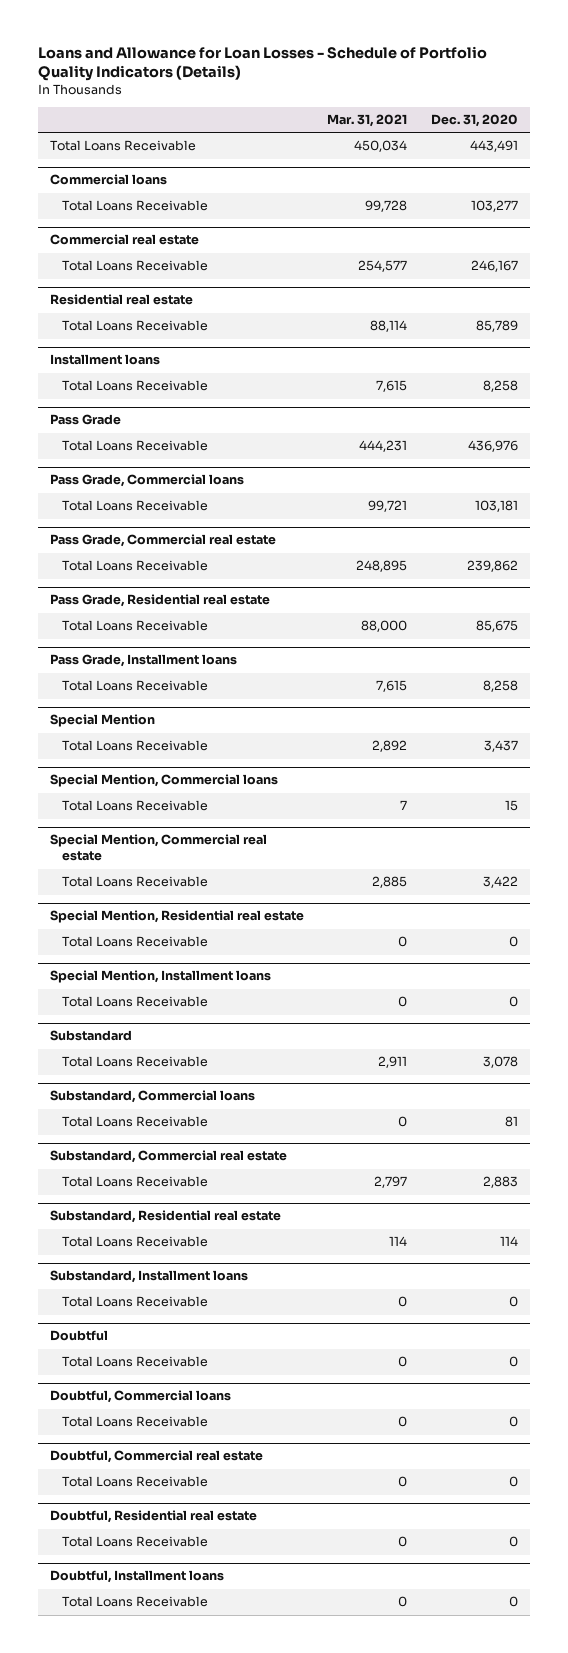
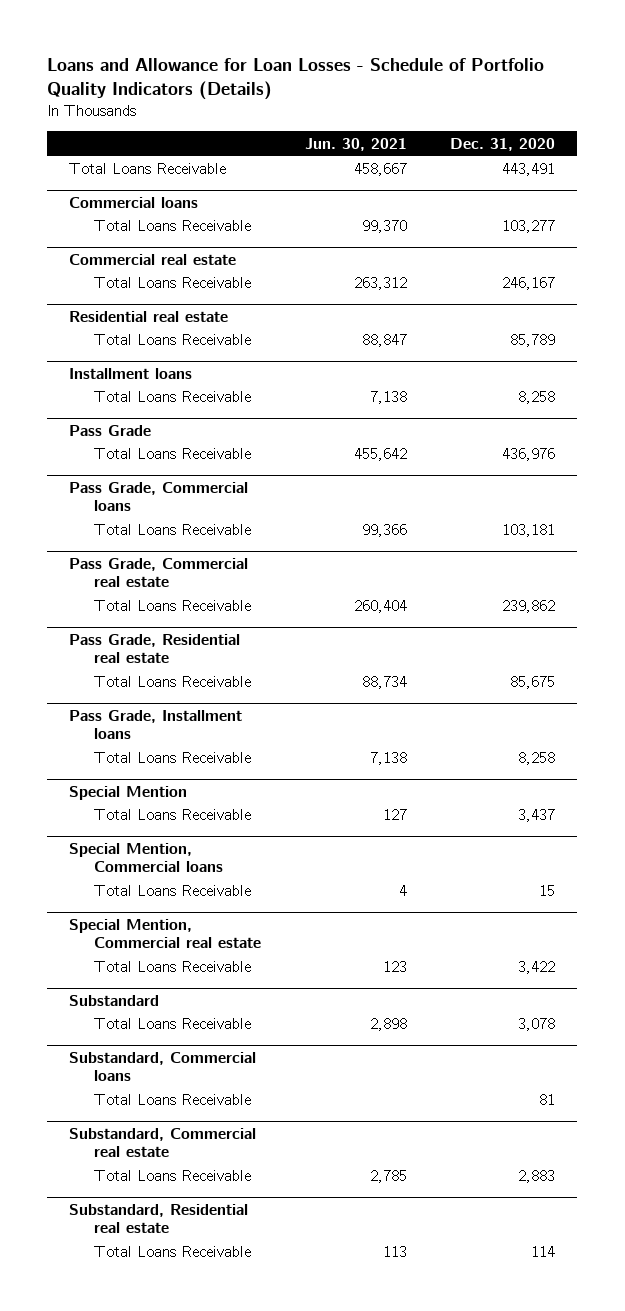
[327,113,408,127] Mar. 31, 2021 -> none
none -> [304,137,407,151] Jun. 30, 2021
[49,910,304,924] Special Mention, Residential real estate -> none
[61,936,208,948] Total Loans Receivable -> none
[49,970,271,984] Special Mention, Installment loans -> none
[61,996,208,1008] Total Loans Receivable -> none
[49,1270,248,1284] Substandard, Installment loans -> none
[61,1296,208,1308] Total Loans Receivable -> none
[49,1330,108,1342] Doubtful -> none
[61,1356,208,1368] Total Loans Receivable -> none
[49,1390,231,1404] Doubtful, Commercial loans -> none
[61,1416,208,1428] Total Loans Receivable -> none
[49,1450,263,1464] Doubtful, Commercial real estate -> none
[61,1476,208,1488] Total Loans Receivable -> none
[49,1510,257,1524] Doubtful, Residential real estate -> none
[61,1536,208,1548] Total Loans Receivable -> none
[49,1570,224,1584] Doubtful, Installment loans -> none
[61,1596,208,1608] Total Loans Receivable -> none

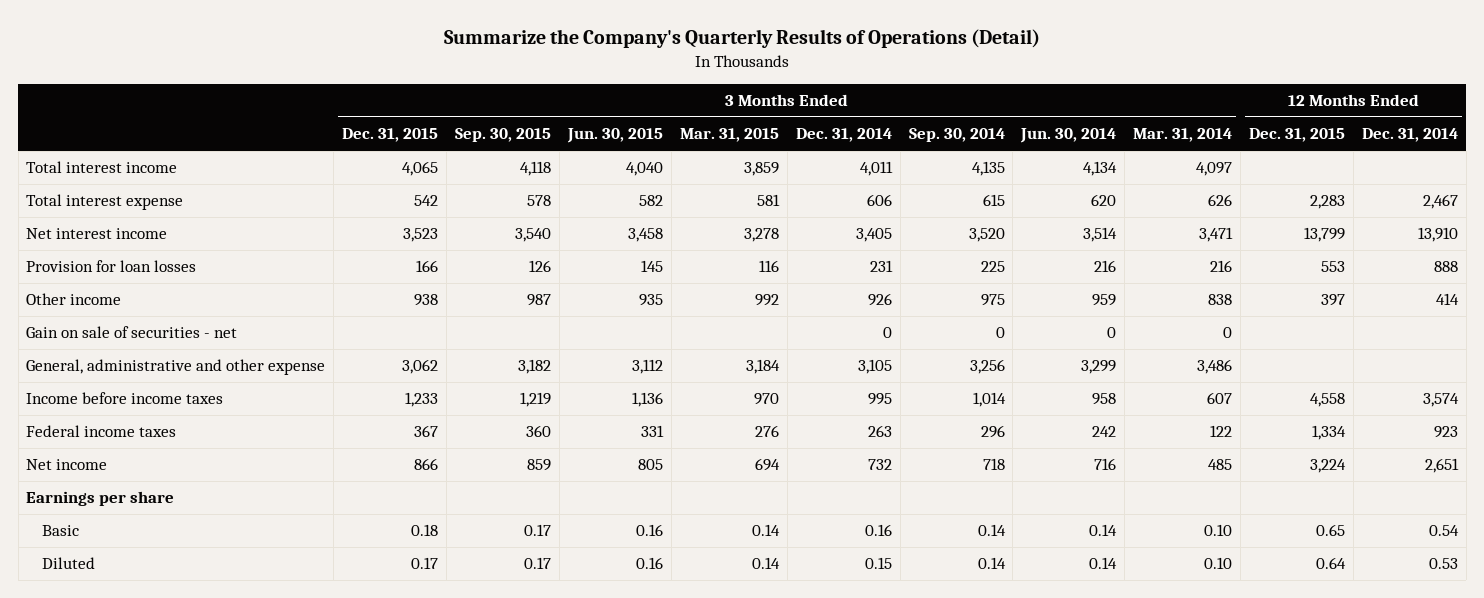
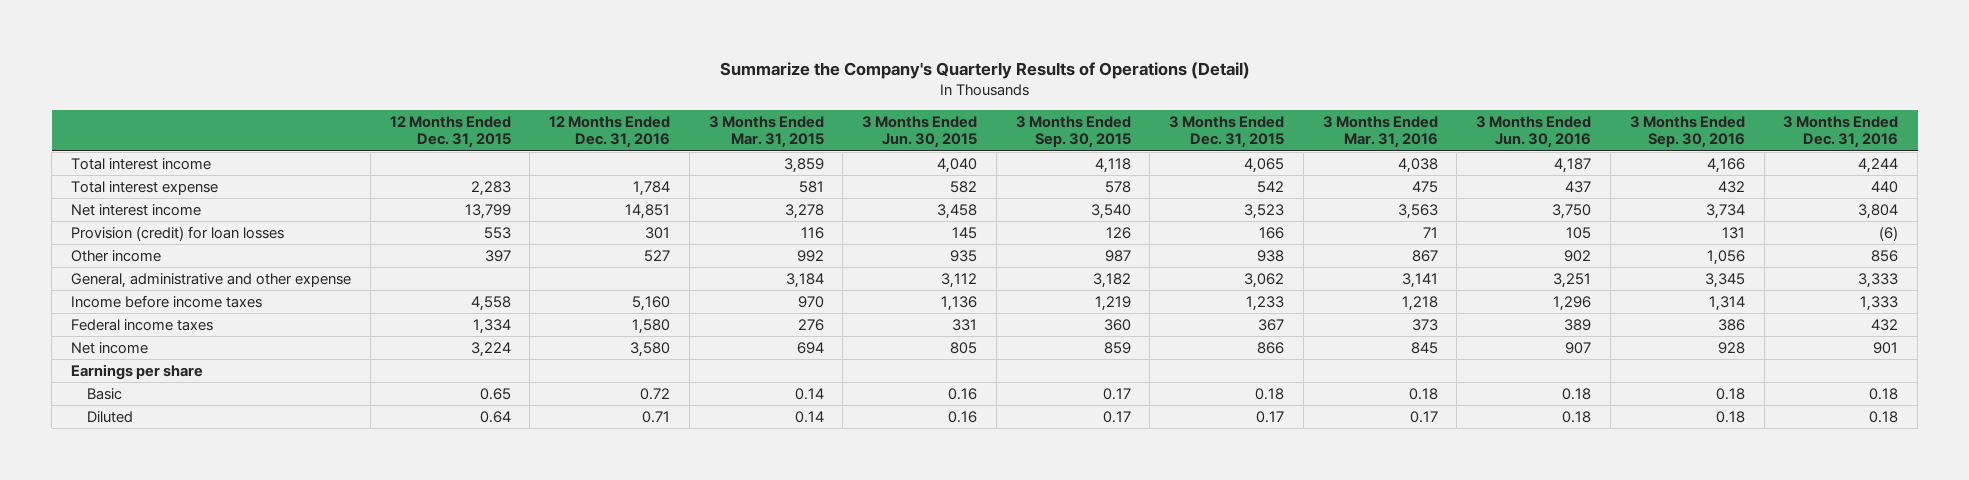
[795,128,892,143] Dec. 31, 2014 -> none
[908,128,1005,143] Sep. 30, 2014 -> none
[1020,128,1117,144] Jun. 30, 2014 -> none
[1133,128,1233,143] Mar. 31, 2014 -> none
[1361,128,1458,143] Dec. 31, 2014 -> none
none -> [549,115,671,149] 12 Months Ended Dec. 31, 2016
none -> [1322,115,1438,149] 3 Months Ended Mar. 31, 2016
none -> [1476,115,1592,149] 3 Months Ended Jun. 30, 2016
none -> [1629,115,1745,149] 3 Months Ended Sep. 30, 2016
none -> [1783,115,1899,149] 3 Months Ended Dec. 31, 2016
[26,260,197,273] Provision for loan losses -> [71,225,285,241] Provision (credit) for loan losses
[26,326,238,339] Gain on sale of securities - net -> none

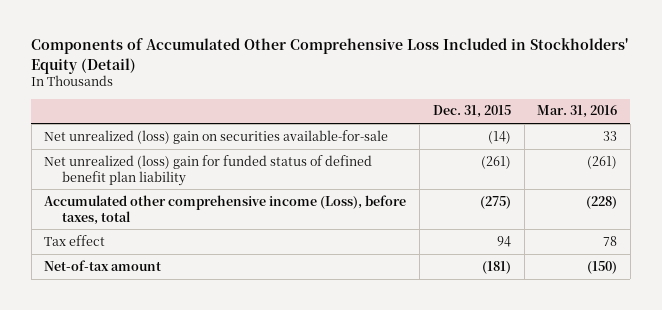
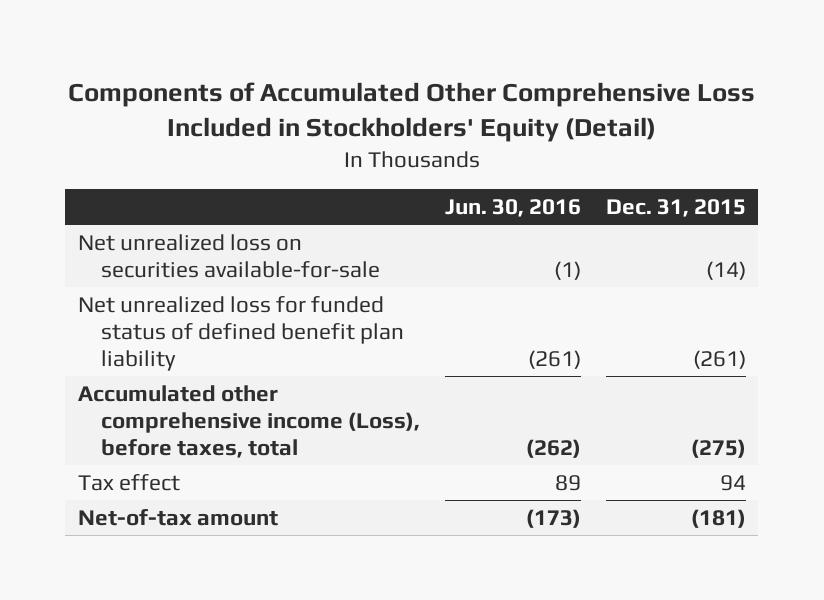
[537,105,618,119] Mar. 31, 2016 -> none
none -> [445,199,582,218] Jun. 30, 2016
[44,129,389,144] Net unrealized (loss) gain on securities available-for-sale -> [77,233,381,279] Net unrealized loss on securities available-for-sale
[44,154,373,186] Net unrealized (loss) gain for funded status of defined benefit plan liability -> [77,295,405,372] Net unrealized loss for funded status of defined benefit plan liability

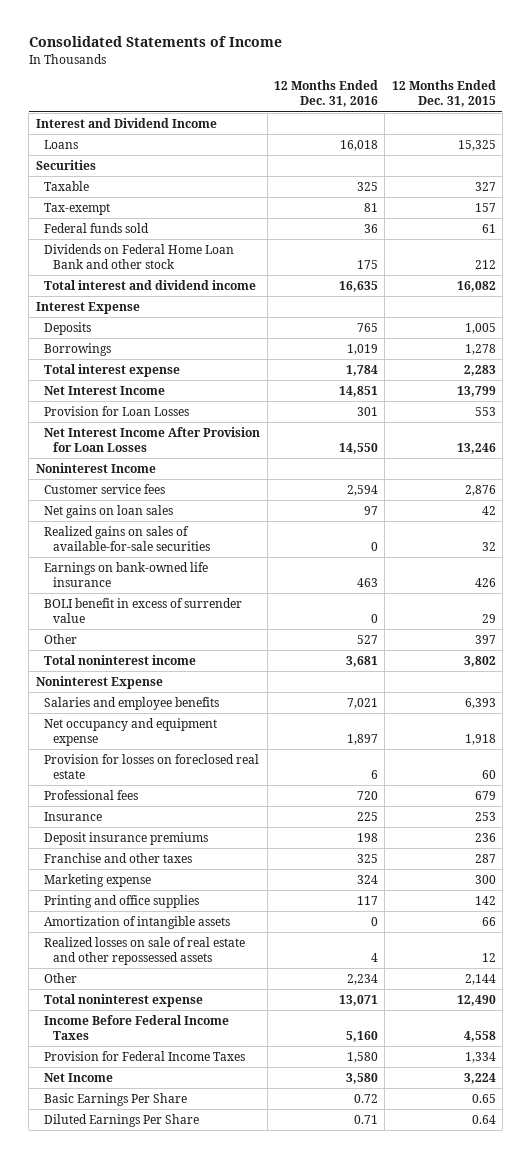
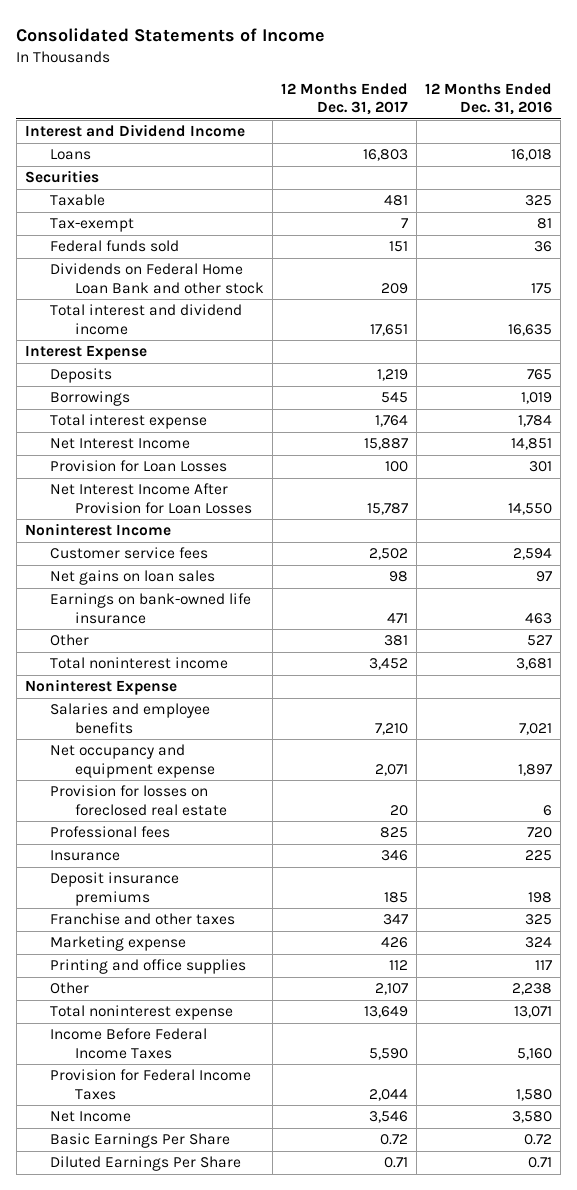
[391,80,496,108] 12 Months Ended Dec. 31, 2015 -> none
none -> [280,82,408,116] 12 Months Ended Dec. 31, 2017
[44,525,211,551] Realized gains on sales of available-for-sale securities -> none
[44,597,243,623] BOLI benefit in excess of surrender value -> none
[44,915,231,929] Amortization of intangible assets -> none
[44,936,246,965] Realized losses on sale of real estate and other repossessed assets -> none
[347,973,379,985] 2,234 -> [512,983,553,996] 2,238

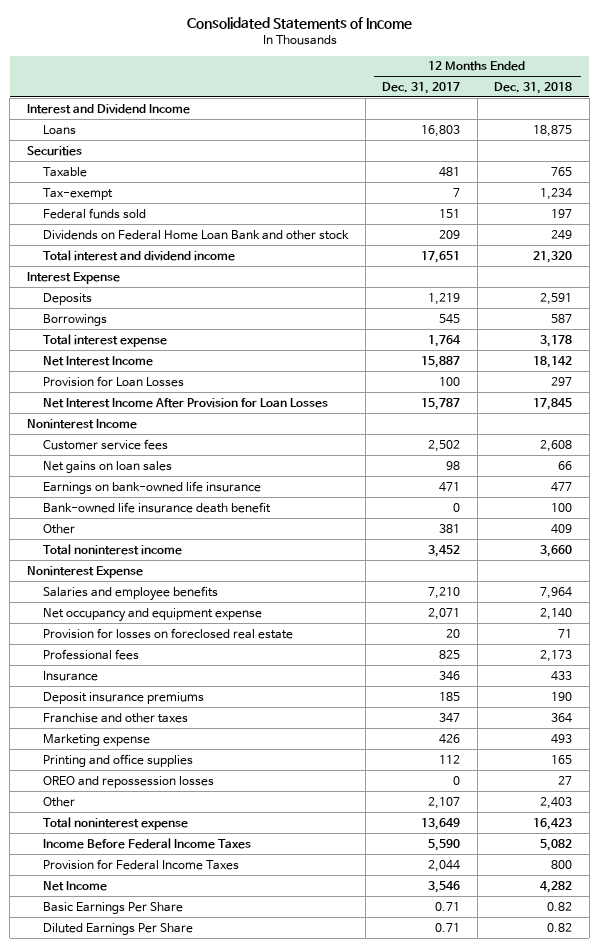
[425,82,553,116] 12 Months Ended Dec. 31, 2016 -> none
none -> [494,81,573,94] Dec. 31, 2018
none -> [43,501,272,513] Bank-owned life insurance death benefit
none -> [43,775,215,788] OREO and repossession losses
[379,1134,408,1146] 0.72 -> [435,901,461,911] 0.71

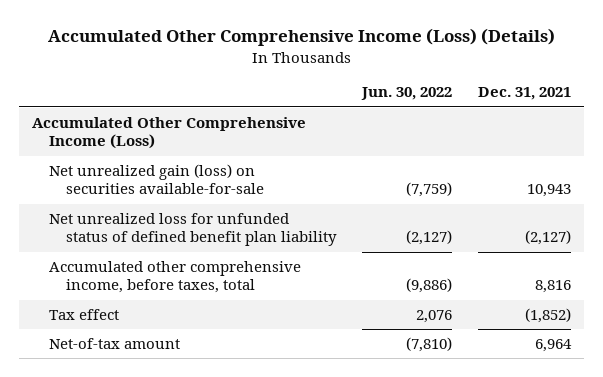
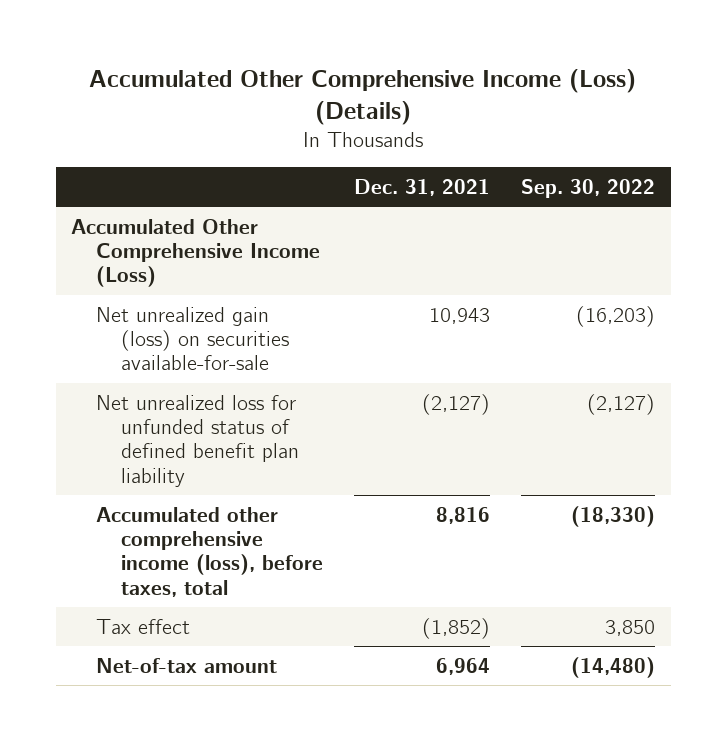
[360,87,452,101] Jun. 30, 2022 -> none
none -> [521,178,656,198] Sep. 30, 2022
[49,261,302,294] Accumulated other comprehensive income, before taxes, total -> [96,506,324,597] Accumulated other comprehensive income (loss), before taxes, total

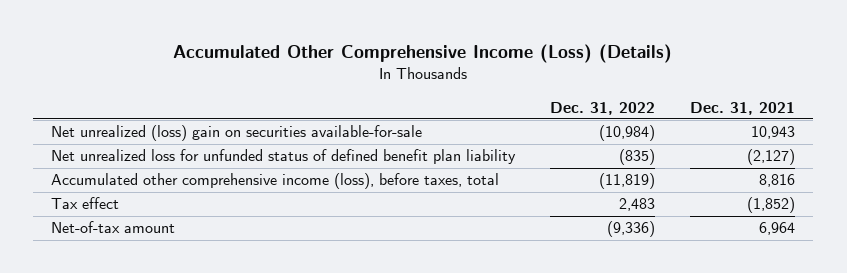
[521,178,656,198] Sep. 30, 2022 -> none
none -> [550,101,656,115] Dec. 31, 2022
[71,218,321,288] Accumulated Other Comprehensive Income (Loss) -> none
[96,306,290,371] Net unrealized gain (loss) on securities available-for-sale -> [51,125,423,142] Net unrealized (loss) gain on securities available-for-sale

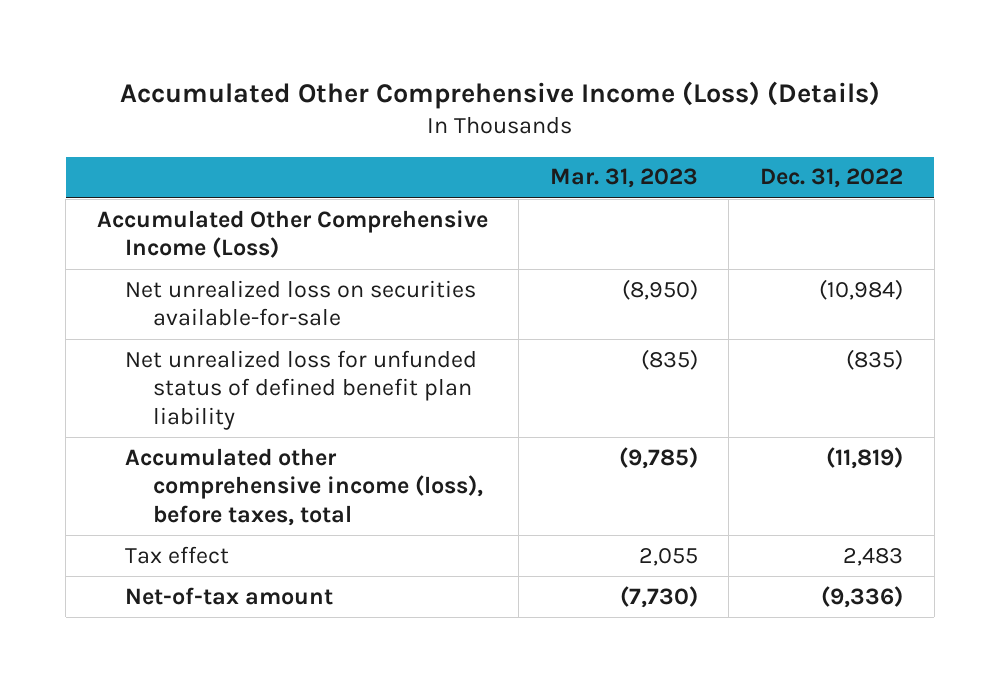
[690,101,796,115] Dec. 31, 2021 -> none
none -> [549,168,698,189] Mar. 31, 2023
none -> [96,209,488,259] Accumulated Other Comprehensive Income (Loss)
[51,125,423,142] Net unrealized (loss) gain on securities available-for-sale -> [125,279,477,327] Net unrealized loss on securities available-for-sale

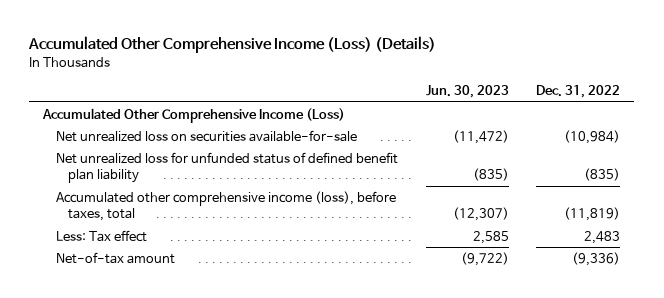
[549,168,698,189] Mar. 31, 2023 -> none
none -> [425,85,509,99] Jun. 30, 2023
[125,545,230,564] Tax effect -> [55,229,147,242] Less: Tax effect

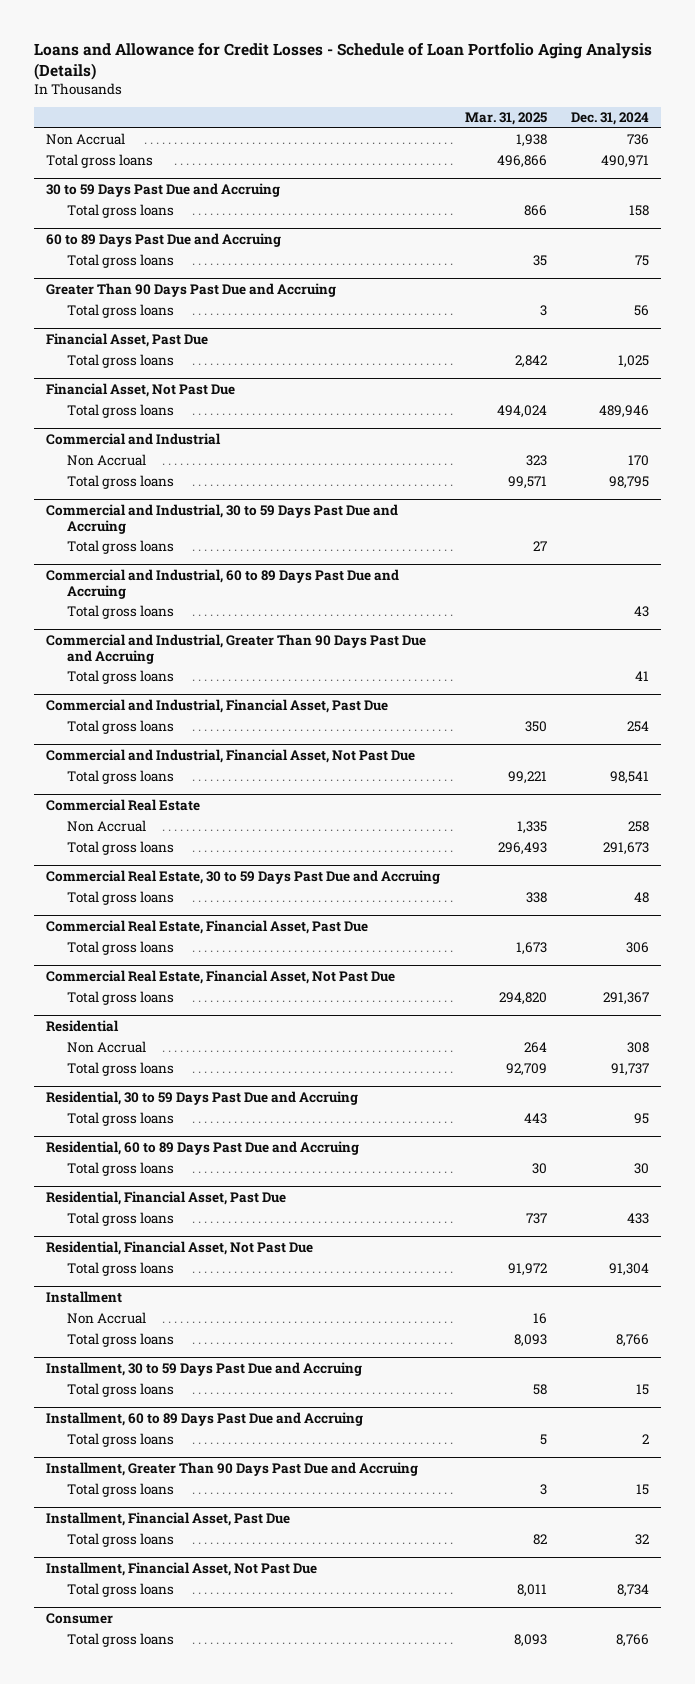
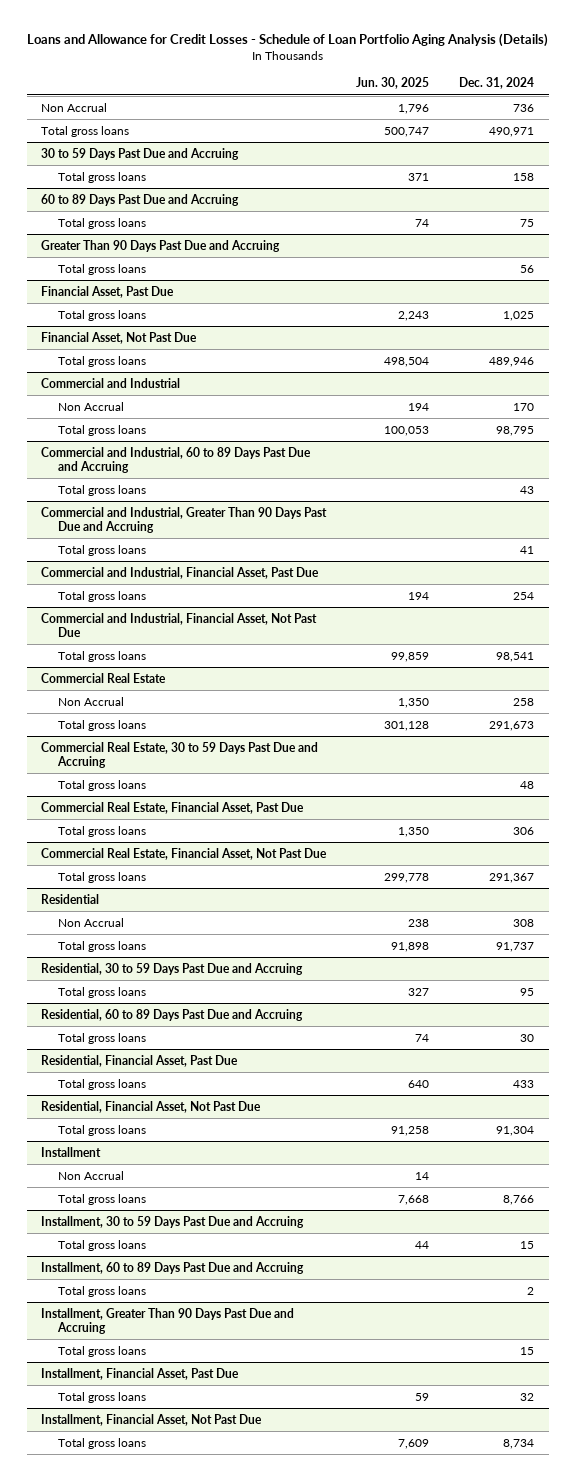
[464,112,547,126] Mar. 31, 2025 -> none
none -> [356,77,430,90] Jun. 30, 2025
[46,504,399,534] Commercial and Industrial, 30 to 59 Days Past Due and Accruing -> none
[67,540,175,555] Total gross loans -> none
[46,1613,114,1625] Consumer -> none
[67,1633,175,1648] Total gross loans -> none

